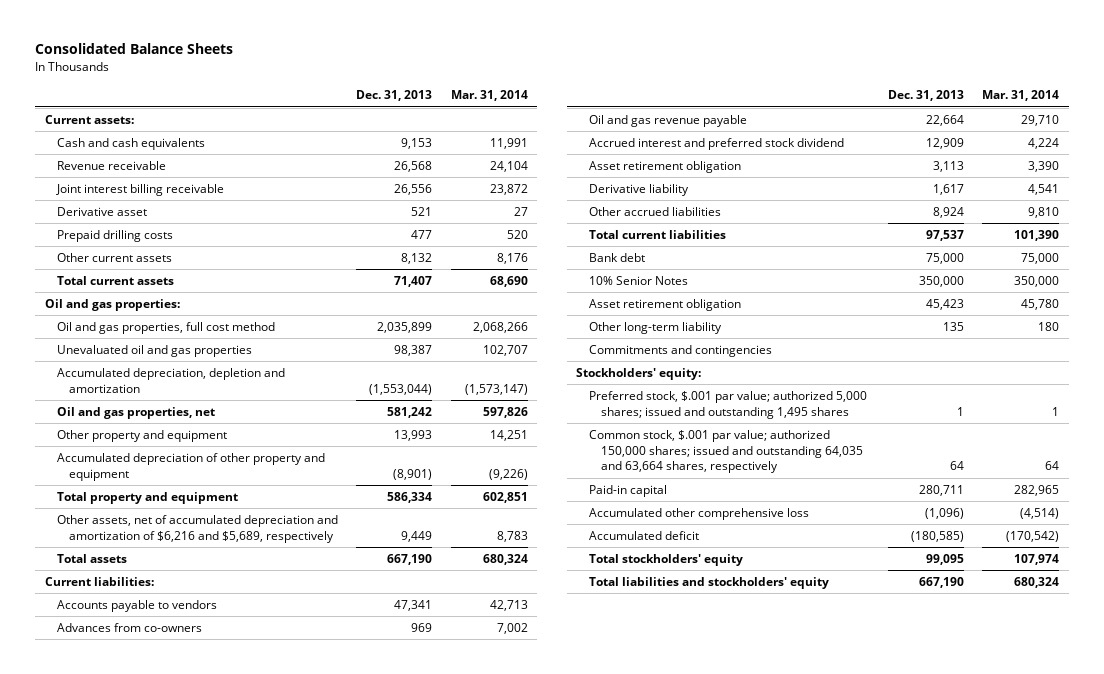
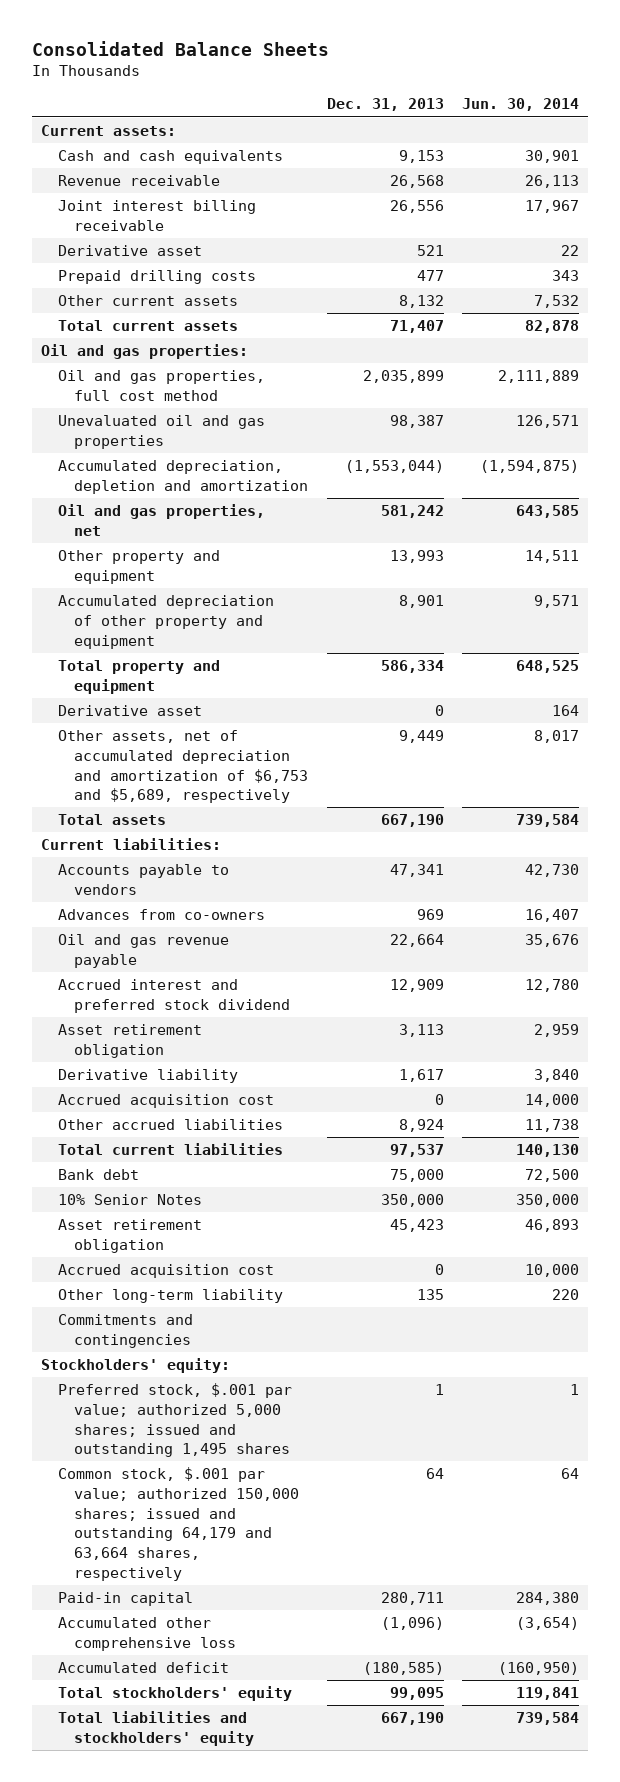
[450,90,528,102] Mar. 31, 2014 -> none
none -> [461,98,579,112] Jun. 30, 2014
[393,468,433,480] (8,901) -> [398,595,444,609] 8,901
none -> [57,705,202,717] Derivative asset
[56,515,338,543] Other assets, net of accumulated depreciation and amortization of $6,216 and $5,689, respectively -> [57,730,309,804] Other assets, net of accumulated depreciation and amortization of $6,753 and $5,689, respectively
none -> [57,1094,274,1109] Accrued acquisition cost
none -> [57,1264,274,1279] Accrued acquisition cost
[588,430,864,474] Common stock, $.001 par value; authorized 150,000 shares; issued and outstanding 64,035 and 63,664 shares, respectively -> [57,1467,300,1581] Common stock, $.001 par value; authorized 150,000 shares; issued and outstanding 64,179 and 63,664 shares, respectively

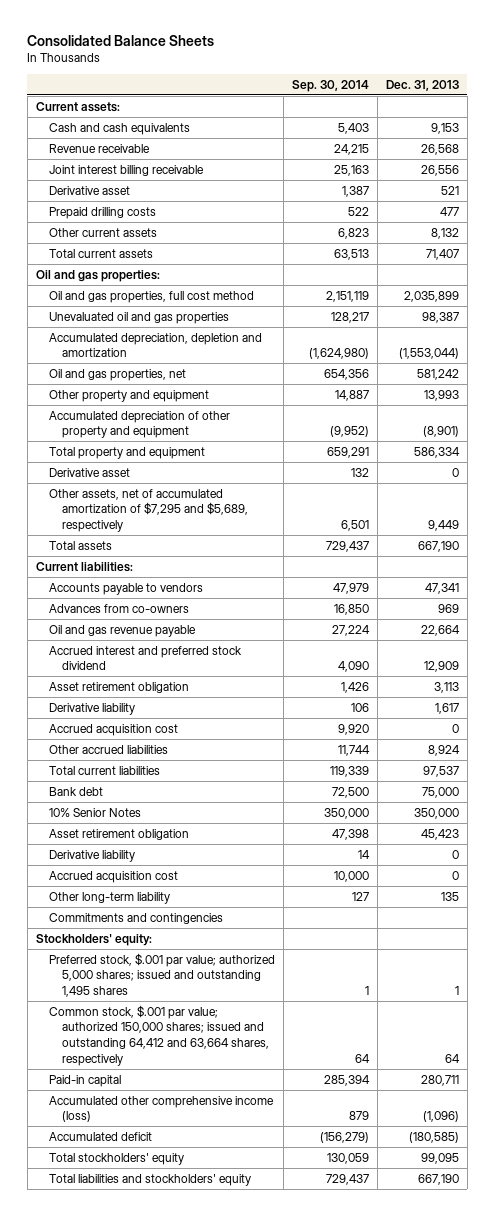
[461,98,579,112] Jun. 30, 2014 -> none
none -> [291,79,369,92] Sep. 30, 2014
[398,595,444,609] 8,901 -> [422,426,459,438] (8,901)
[57,730,309,804] Other assets, net of accumulated depreciation and amortization of $6,753 and $5,689, respectively -> [48,488,248,532] Other assets, net of accumulated amortization of $7,295 and $5,689, respectively
none -> [48,849,135,862] Derivative liability
[57,1467,300,1581] Common stock, $.001 par value; authorized 150,000 shares; issued and outstanding 64,179 and 63,664 shares, respectively -> [48,1004,269,1066] Common stock, $.001 par value; authorized 150,000 shares; issued and outstanding 64,412 and 63,664 shares, respectively
[57,1617,237,1651] Accumulated other comprehensive loss -> [48,1095,274,1123] Accumulated other comprehensive income (loss)

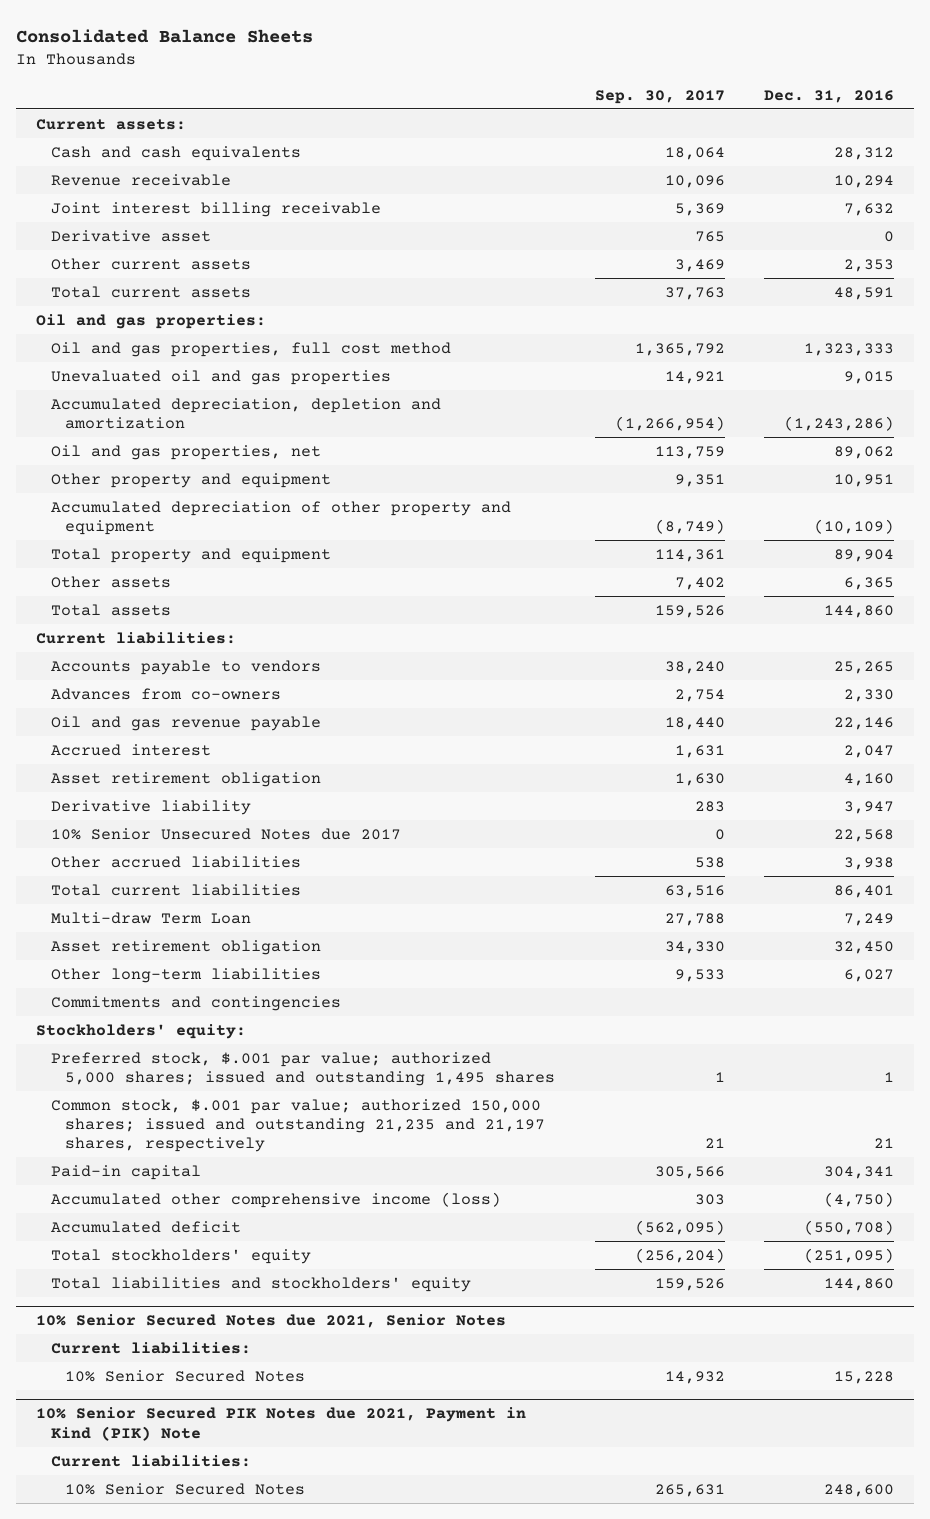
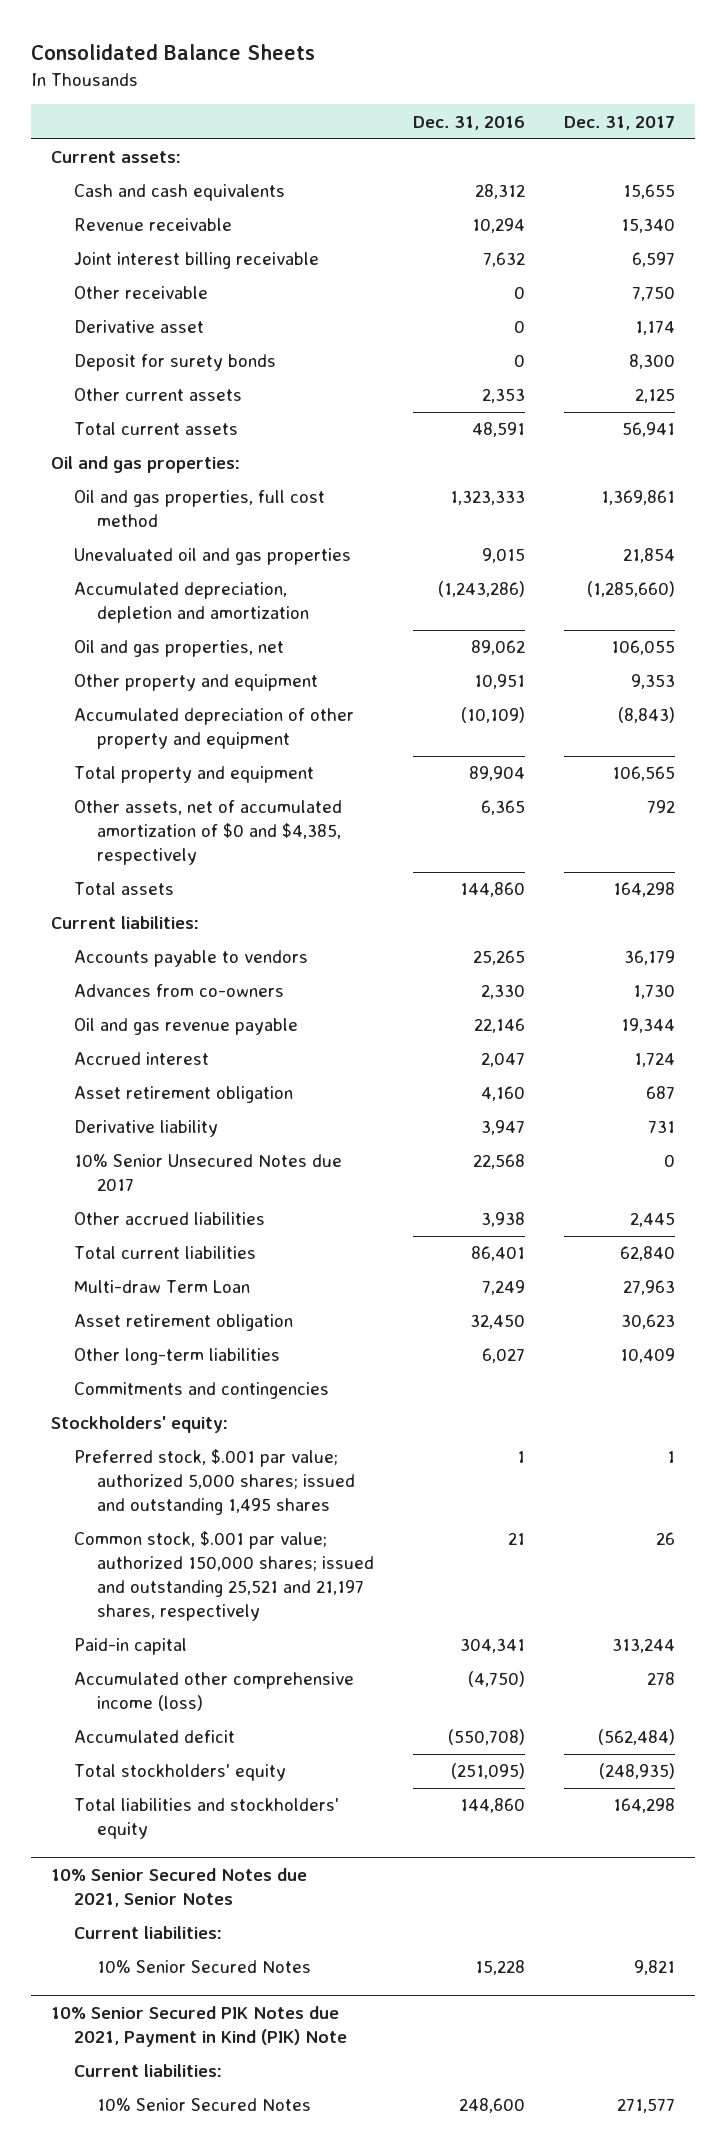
[594,89,725,104] Sep. 30, 2017 -> none
none -> [564,115,676,130] Dec. 31, 2017
none -> [73,286,208,300] Other receivable
none -> [73,354,276,372] Deposit for surety bonds
[50,575,171,588] Other assets -> [73,800,342,866] Other assets, net of accumulated amortization of $0 and $4,385, respectively
[50,1098,546,1153] Common stock, $.001 par value; authorized 150,000 shares; issued and outstanding 21,235 and 21,197 shares, respectively -> [73,1531,375,1621] Common stock, $.001 par value; authorized 150,000 shares; issued and outstanding 25,521 and 21,197 shares, respectively

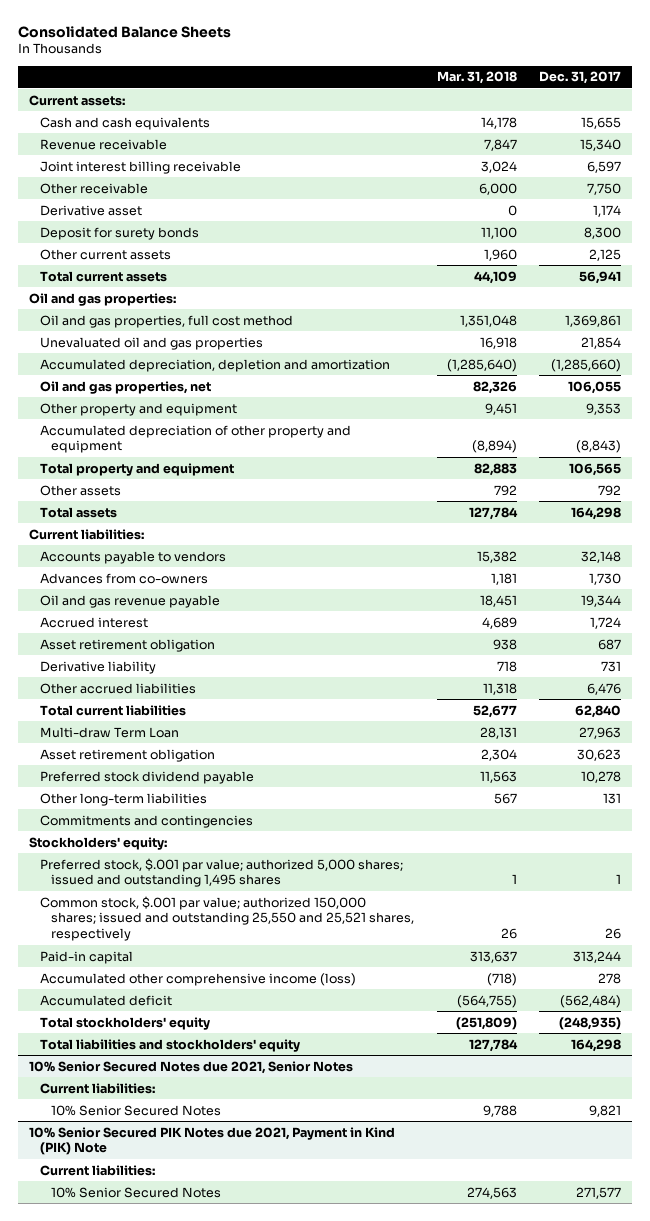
[413,115,526,130] Dec. 31, 2016 -> none
none -> [436,71,517,85] Mar. 31, 2018
[73,800,342,866] Other assets, net of accumulated amortization of $0 and $4,385, respectively -> [39,484,121,496] Other assets
[624,950,676,966] 36,179 -> [581,550,622,563] 32,148
[73,1154,342,1192] 10% Senior Unsecured Notes due 2017 -> none
[630,1212,676,1228] 2,445 -> [587,682,622,695] 6,476
none -> [39,770,254,784] Preferred stock dividend payable
[620,1348,676,1364] 10,409 -> [603,792,622,804] 131
[73,1531,375,1621] Common stock, $.001 par value; authorized 150,000 shares; issued and outstanding 25,521 and 21,197 shares, respectively -> [39,895,415,942] Common stock, $.001 par value; authorized 150,000 shares; issued and outstanding 25,550 and 25,521 shares, respectively

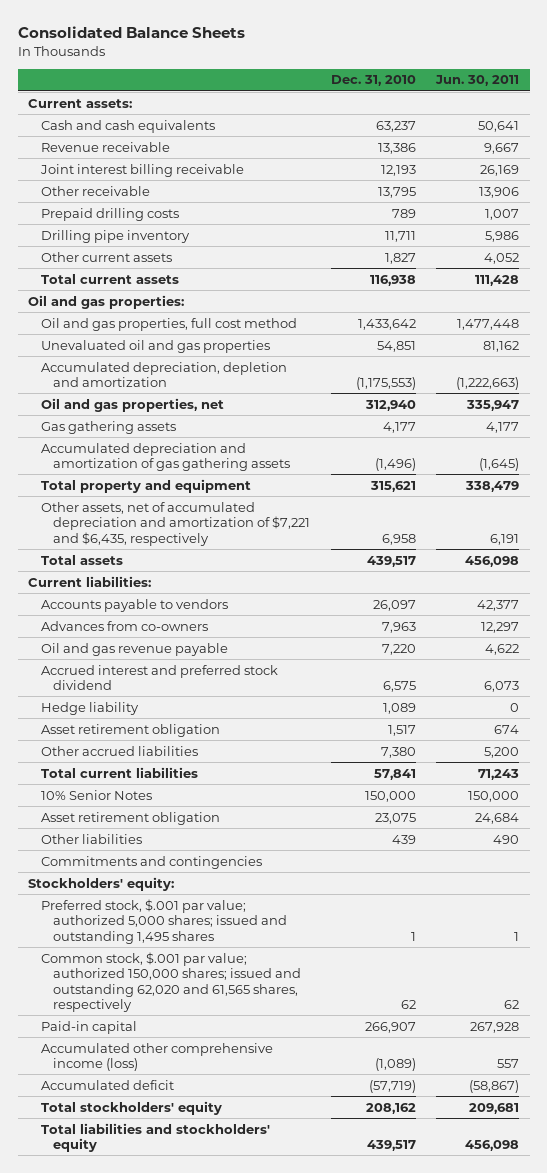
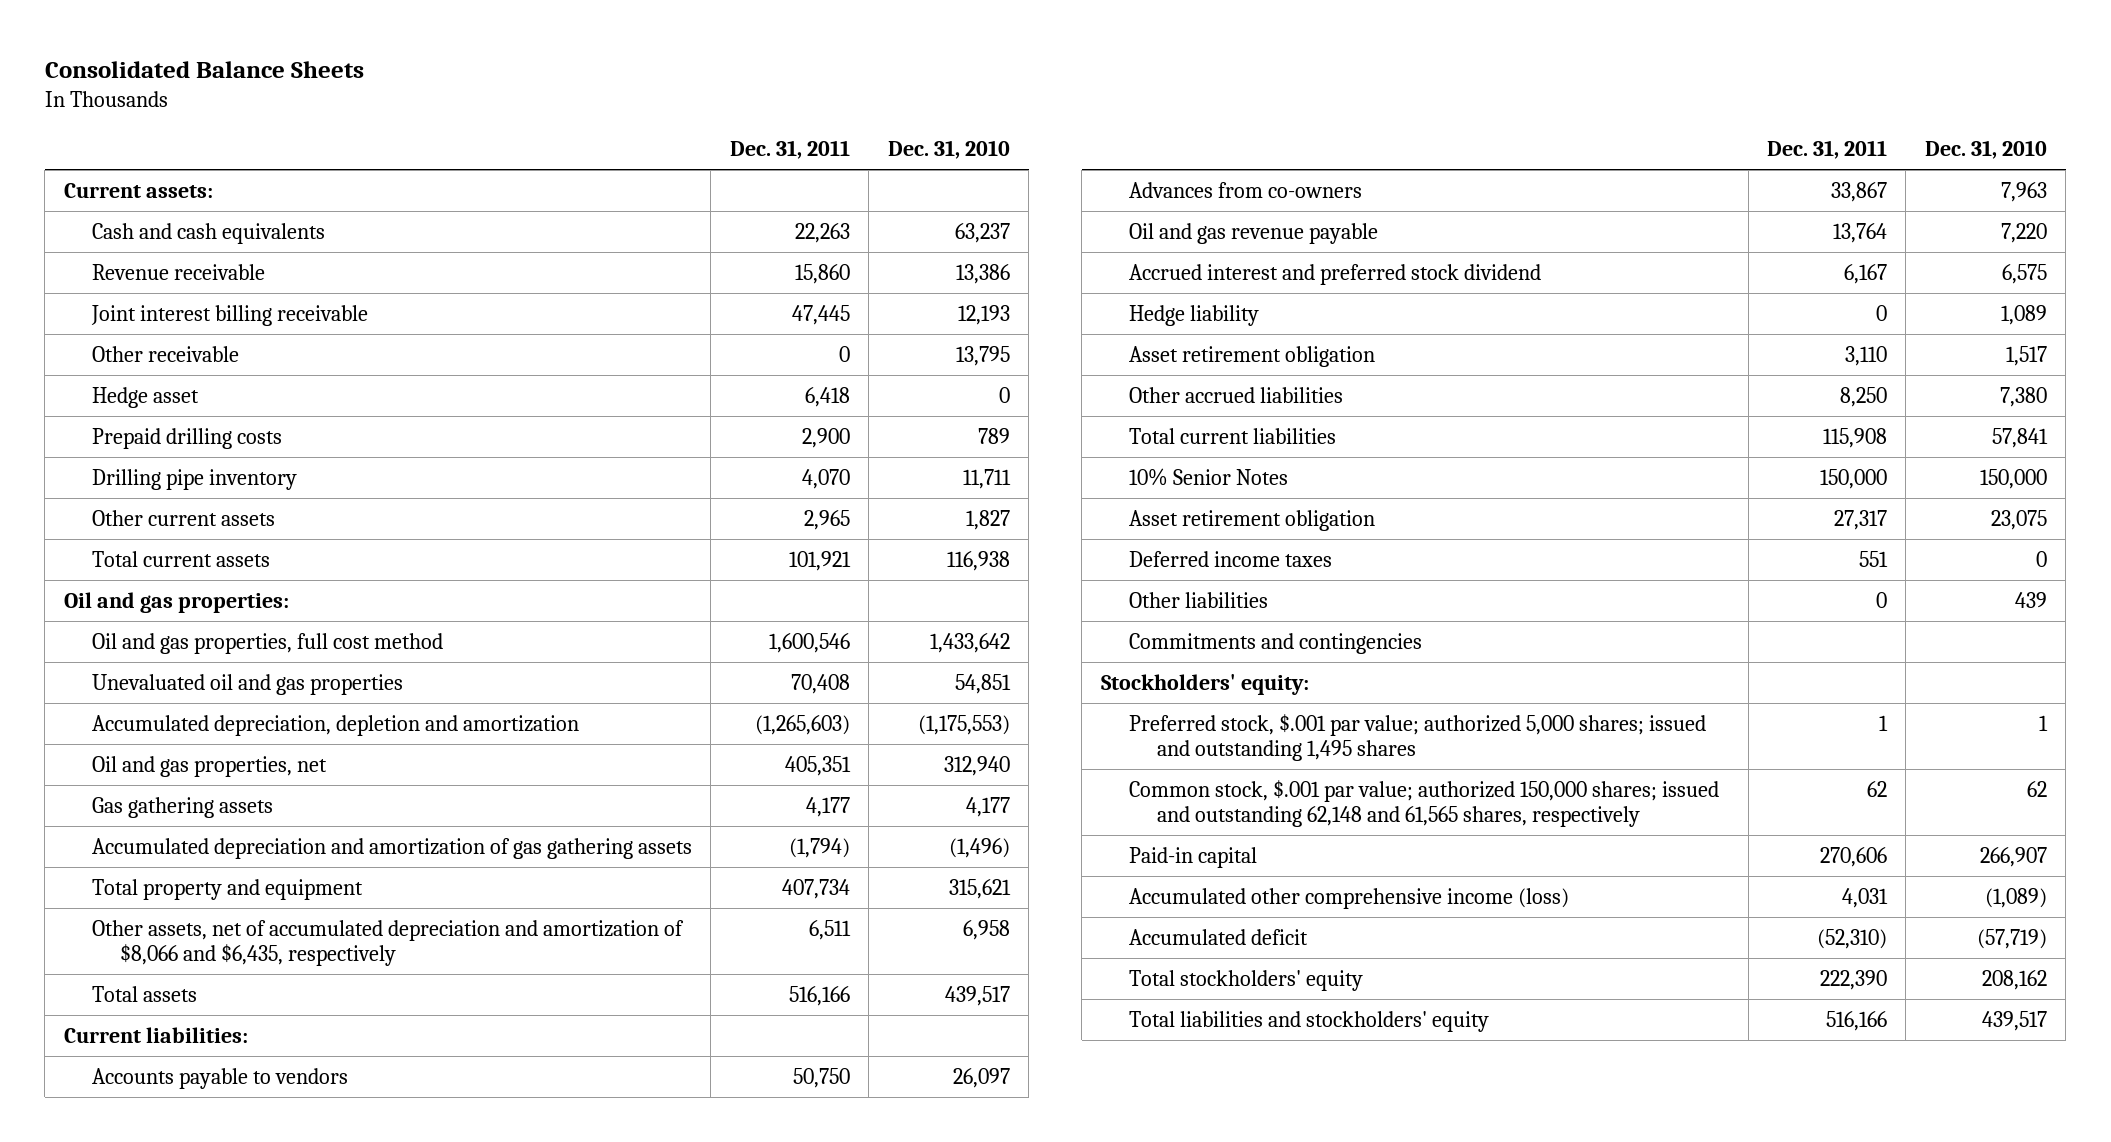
[435,75,520,87] Jun. 30, 2011 -> none
none -> [729,139,850,159] Dec. 31, 2011
none -> [92,386,200,408] Hedge asset
[40,501,310,546] Other assets, net of accumulated depreciation and amortization of $7,221 and $6,435, respectively -> [92,919,685,966] Other assets, net of accumulated depreciation and amortization of $8,066 and $6,435, respectively
none -> [1129,550,1333,567] Deferred income taxes
[40,951,301,1013] Common stock, $.001 par value; authorized 150,000 shares; issued and outstanding 62,020 and 61,565 shares, respectively -> [1129,779,1720,827] Common stock, $.001 par value; authorized 150,000 shares; issued and outstanding 62,148 and 61,565 shares, respectively

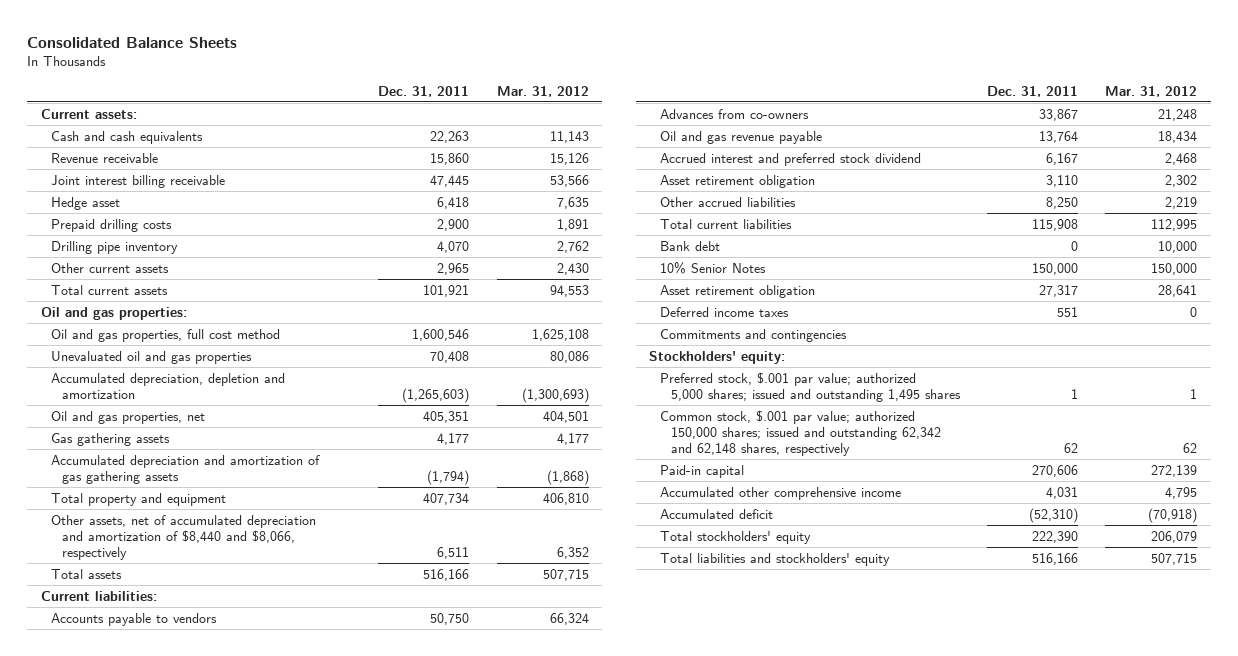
[887,139,1010,159] Dec. 31, 2010 -> none
none -> [496,85,589,97] Mar. 31, 2012
[92,345,240,362] Other receivable -> none
[92,919,685,966] Other assets, net of accumulated depreciation and amortization of $8,066 and $6,435, respectively -> [51,514,317,560] Other assets, net of accumulated depreciation and amortization of $8,440 and $8,066, respectively
[1129,304,1260,326] Hedge liability -> none
none -> [659,240,720,251] Bank debt
[1129,591,1269,608] Other liabilities -> none
[1129,779,1720,827] Common stock, $.001 par value; authorized 150,000 shares; issued and outstanding 62,148 and 61,565 shares, respectively -> [659,409,941,456] Common stock, $.001 par value; authorized 150,000 shares; issued and outstanding 62,342 and 62,148 shares, respectively
[1129,887,1570,909] Accumulated other comprehensive income (loss) -> [659,486,901,500] Accumulated other comprehensive income

